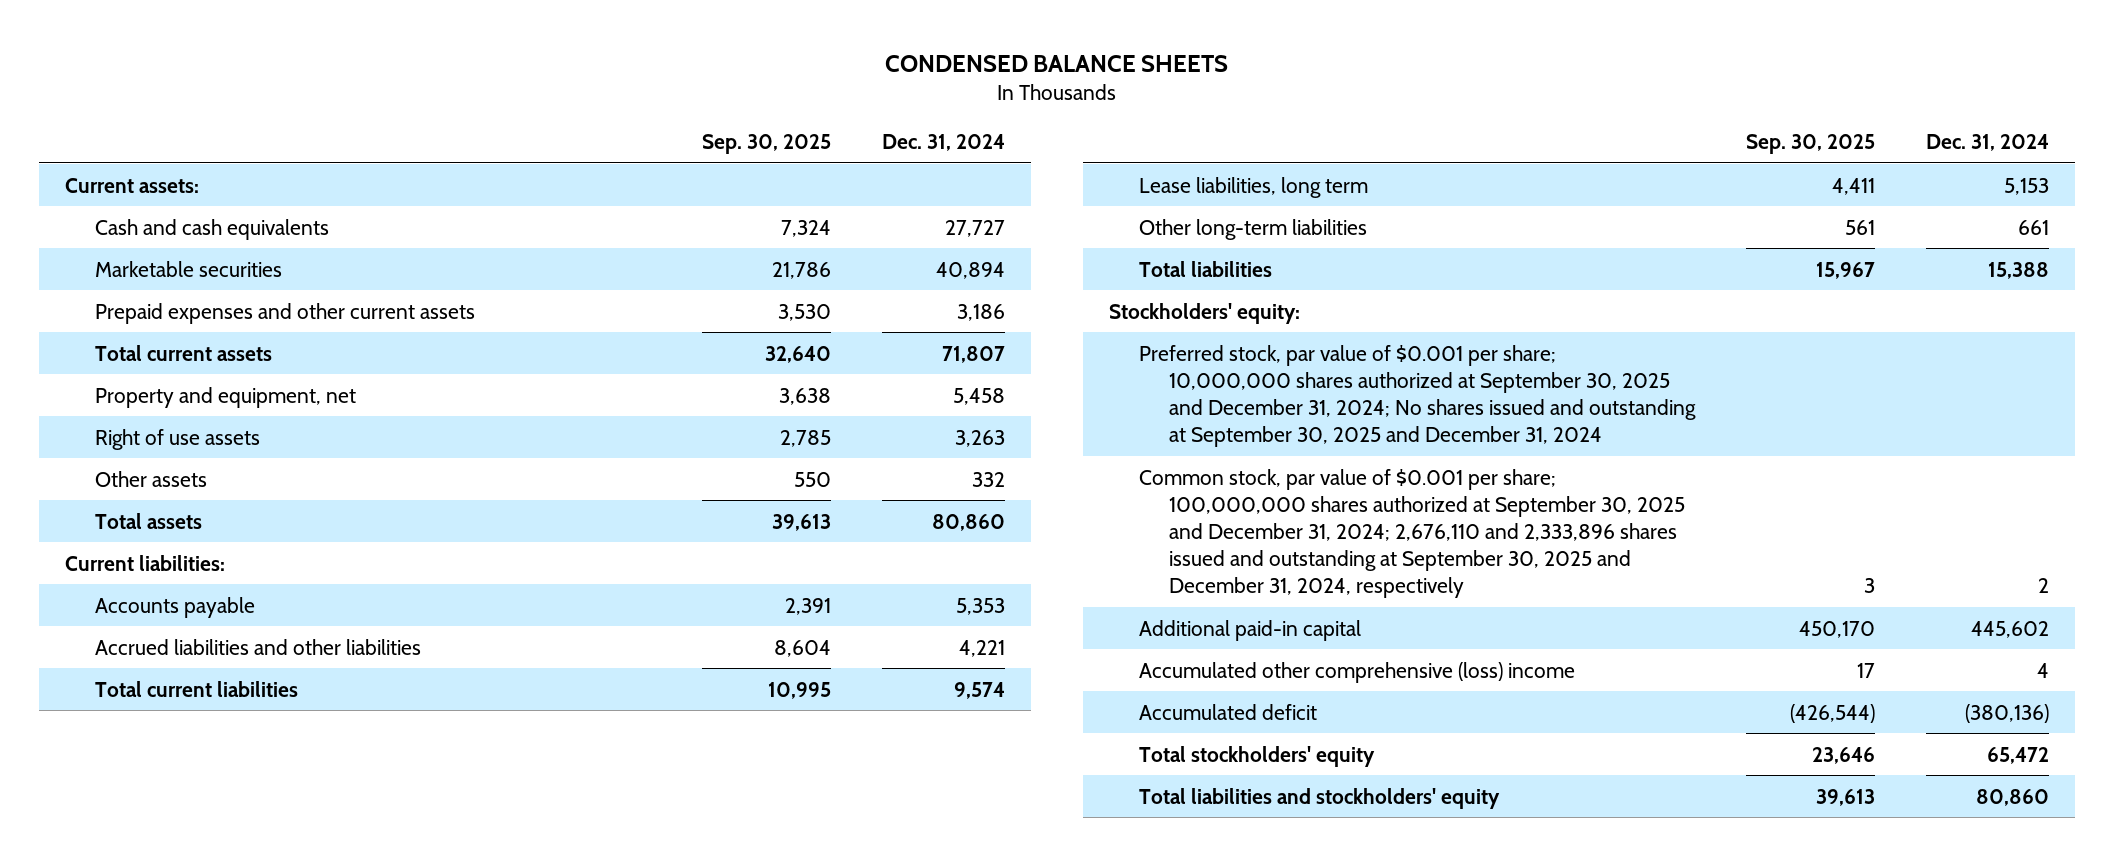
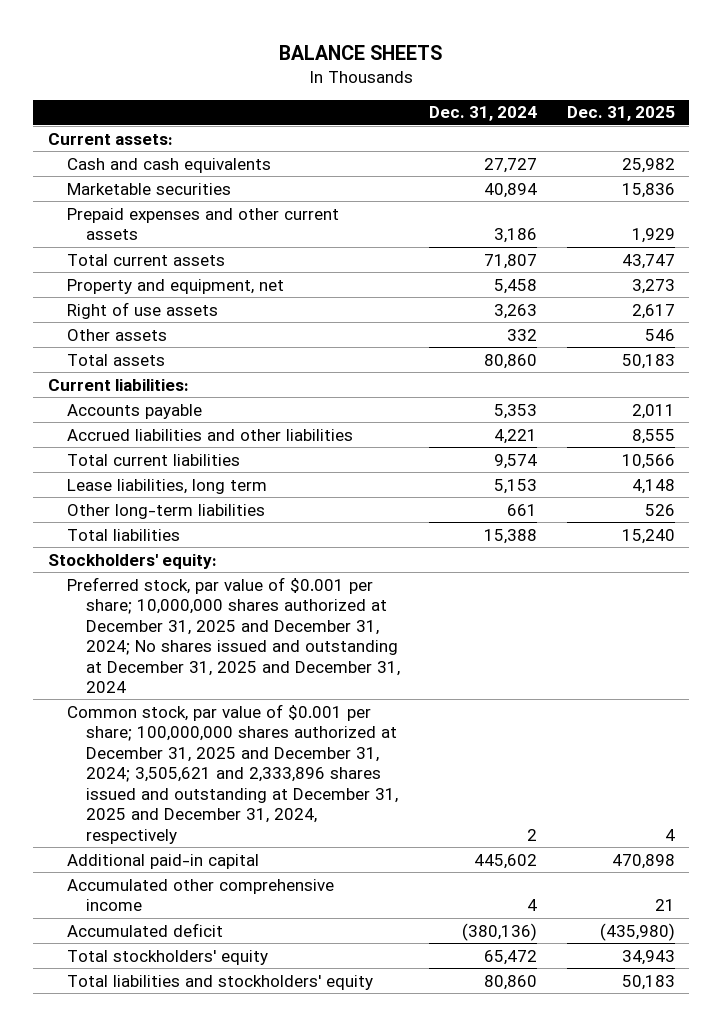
[885,54,1229,72] CONDENSED BALANCE SHEETS -> [279,44,443,60] BALANCE SHEETS
[702,133,832,154] Sep. 30, 2025 -> none
none -> [566,106,675,122] Dec. 31, 2025
[1138,344,1696,447] Preferred stock, par value of $0.001 per share; 10,000,000 shares authorized at September 30, 2025 and December 31, 2024; No shares issued and outstanding at September 30, 2025 and December 31, 2024 -> [66,576,400,694] Preferred stock, par value of $0.001 per share; 10,000,000 shares authorized at December 31, 2025 and December 31, 2024; No shares issued and outstanding at December 31, 2025 and December 31, 2024
[1138,468,1685,598] Common stock, par value of $0.001 per share; 100,000,000 shares authorized at September 30, 2025 and December 31, 2024; 2,676,110 and 2,333,896 shares issued and outstanding at September 30, 2025 and December 31, 2024, respectively -> [66,703,398,844] Common stock, par value of $0.001 per share; 100,000,000 shares authorized at December 31, 2025 and December 31, 2024; 3,505,621 and 2,333,896 shares issued and outstanding at December 31, 2025 and December 31, 2024, respectively
[1138,661,1575,683] Accumulated other comprehensive (loss) income -> [66,878,334,912] Accumulated other comprehensive income

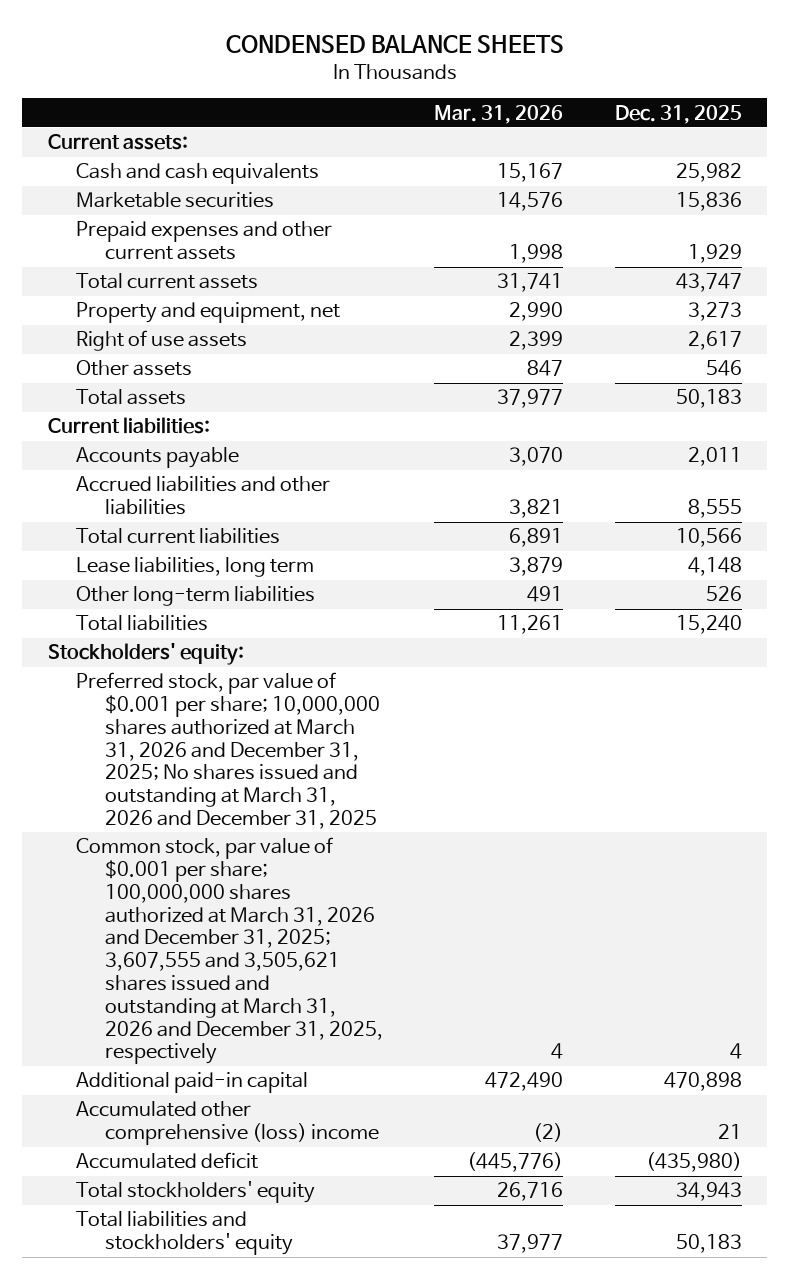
[279,44,443,60] BALANCE SHEETS -> [225,35,564,54] CONDENSED BALANCE SHEETS
[429,106,538,122] Dec. 31, 2024 -> none
none -> [434,104,564,124] Mar. 31, 2026
[66,576,400,694] Preferred stock, par value of $0.001 per share; 10,000,000 shares authorized at December 31, 2025 and December 31, 2024; No shares issued and outstanding at December 31, 2025 and December 31, 2024 -> [76,672,380,830] Preferred stock, par value of $0.001 per share; 10,000,000 shares authorized at March 31, 2026 and December 31, 2025; No shares issued and outstanding at March 31, 2026 and December 31, 2025
[66,703,398,844] Common stock, par value of $0.001 per share; 100,000,000 shares authorized at December 31, 2025 and December 31, 2024; 3,505,621 and 2,333,896 shares issued and outstanding at December 31, 2025 and December 31, 2024, respectively -> [76,837,383,1065] Common stock, par value of $0.001 per share; 100,000,000 shares authorized at March 31, 2026 and December 31, 2025; 3,607,555 and 3,505,621 shares issued and outstanding at March 31, 2026 and December 31, 2025, respectively
[66,878,334,912] Accumulated other comprehensive income -> [76,1101,379,1146] Accumulated other comprehensive (loss) income

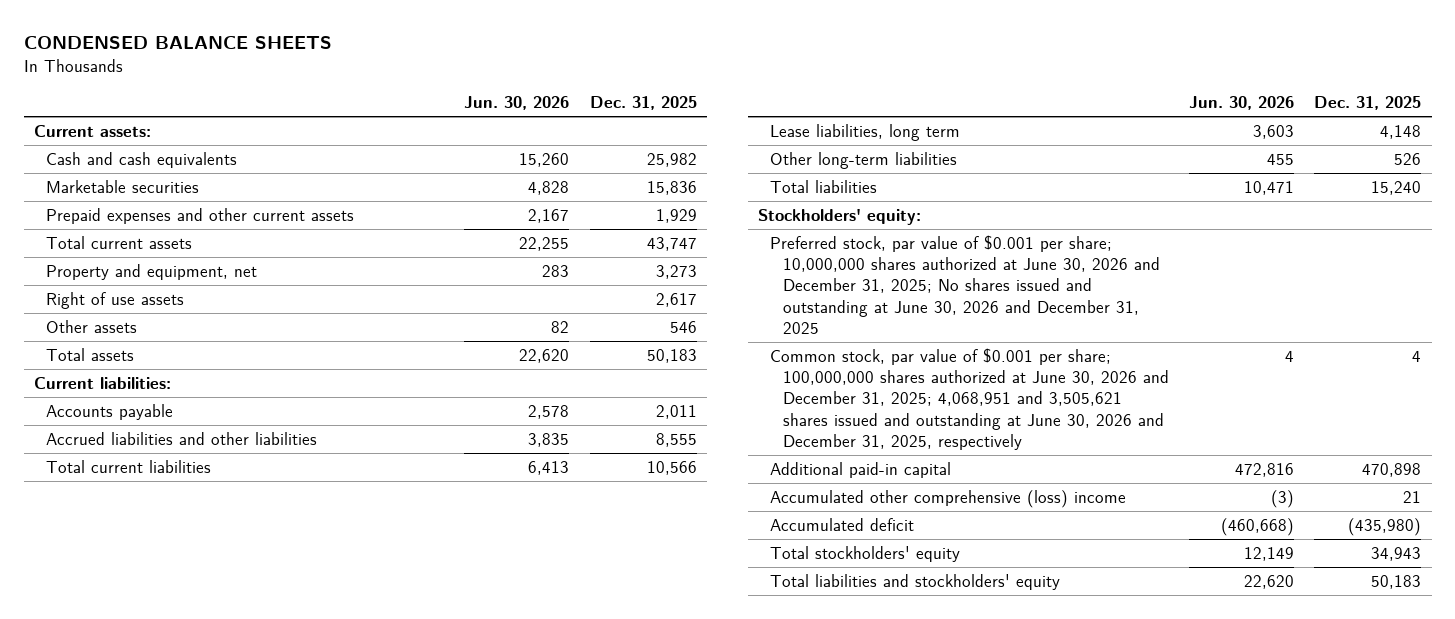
[434,104,564,124] Mar. 31, 2026 -> none
none -> [464,96,570,111] Jun. 30, 2026
[76,672,380,830] Preferred stock, par value of $0.001 per share; 10,000,000 shares authorized at March 31, 2026 and December 31, 2025; No shares issued and outstanding at March 31, 2026 and December 31, 2025 -> [770,234,1160,334] Preferred stock, par value of $0.001 per share; 10,000,000 shares authorized at June 30, 2026 and December 31, 2025; No shares issued and outstanding at June 30, 2026 and December 31, 2025
[76,837,383,1065] Common stock, par value of $0.001 per share; 100,000,000 shares authorized at March 31, 2026 and December 31, 2025; 3,607,555 and 3,505,621 shares issued and outstanding at March 31, 2026 and December 31, 2025, respectively -> [770,347,1169,450] Common stock, par value of $0.001 per share; 100,000,000 shares authorized at June 30, 2026 and December 31, 2025; 4,068,951 and 3,505,621 shares issued and outstanding at June 30, 2026 and December 31, 2025, respectively

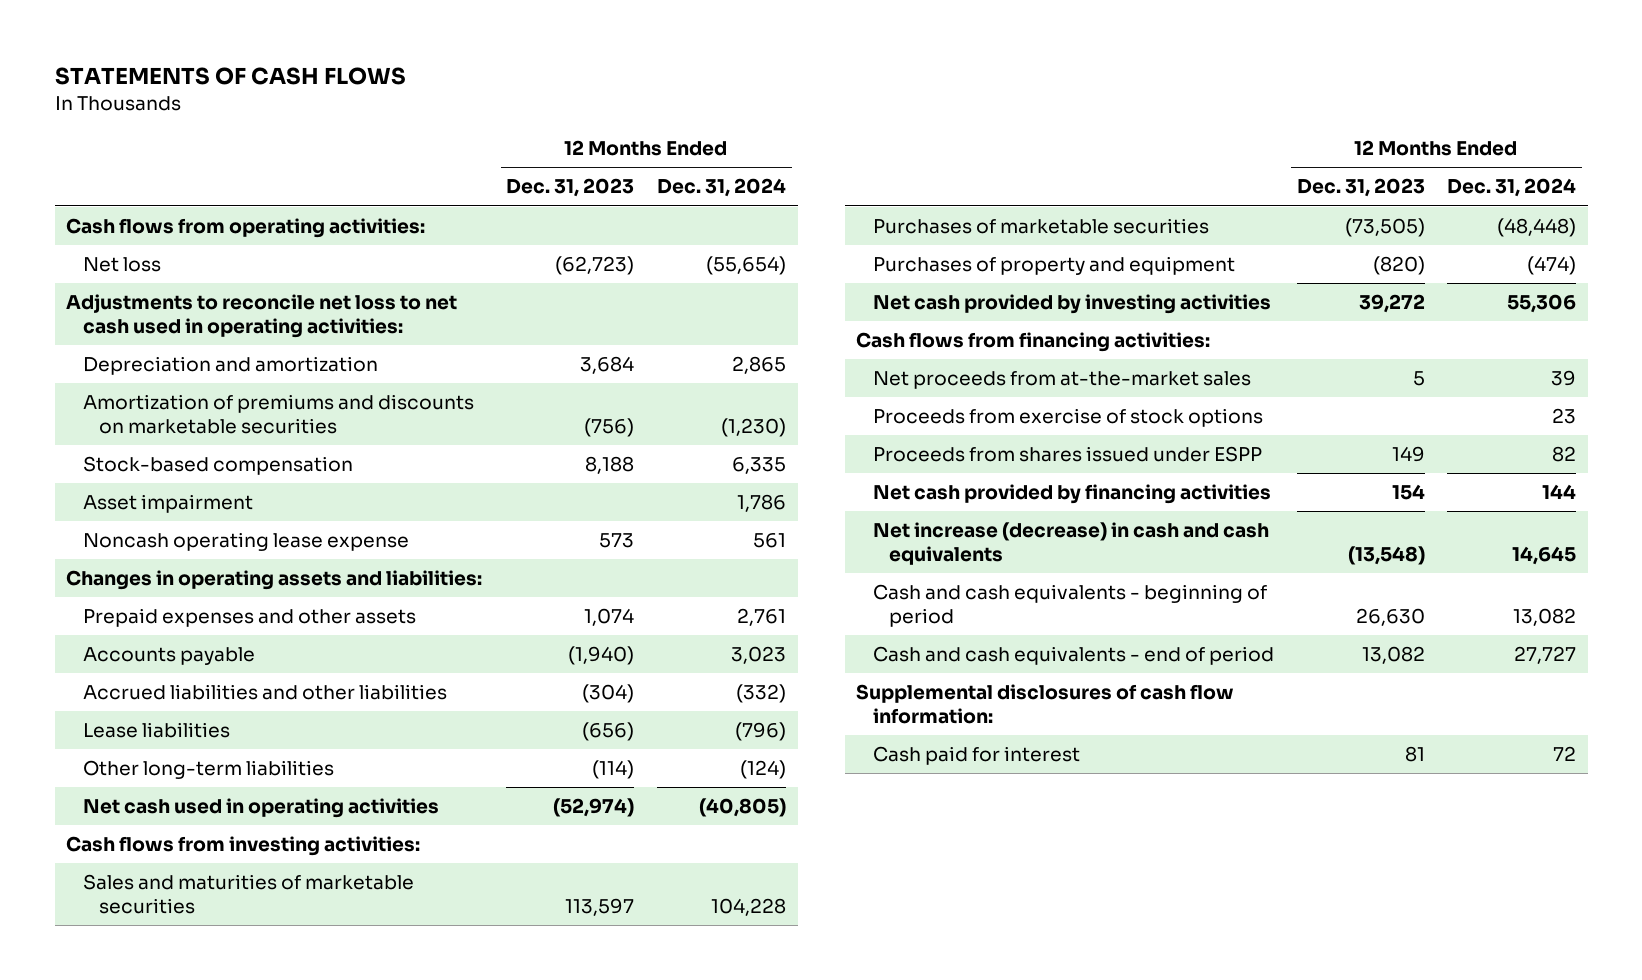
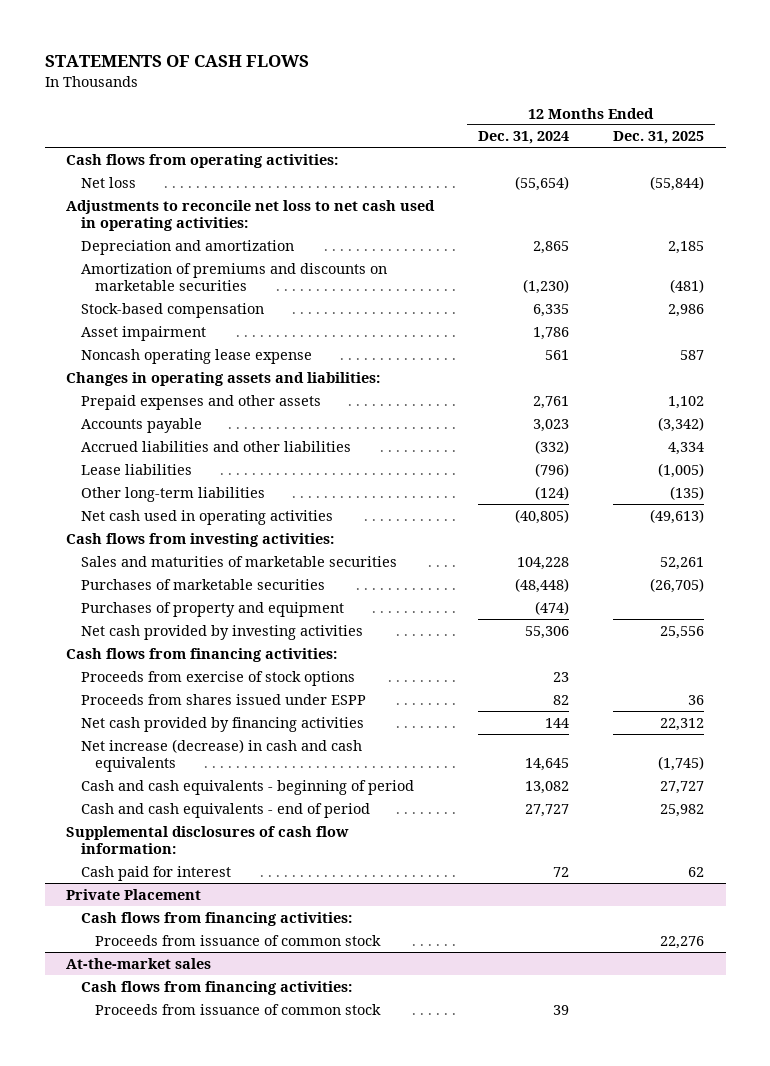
[506,178,635,198] Dec. 31, 2023 -> none
none -> [612,131,704,145] Dec. 31, 2025
[872,371,1251,390] Net proceeds from at-the-market sales -> none
none -> [66,888,202,900] Private Placement
none -> [80,911,352,926] Cash flows from financing activities:
none -> [94,934,381,946] Proceeds from issuance of common stock
none -> [66,957,212,969] At-the-market sales
none -> [80,980,352,995] Cash flows from financing activities:
none -> [94,1003,381,1015] Proceeds from issuance of common stock

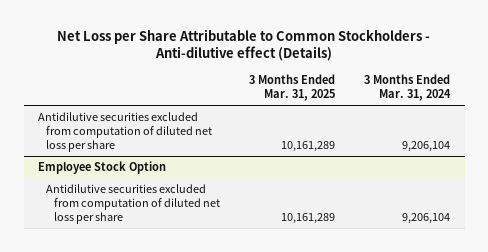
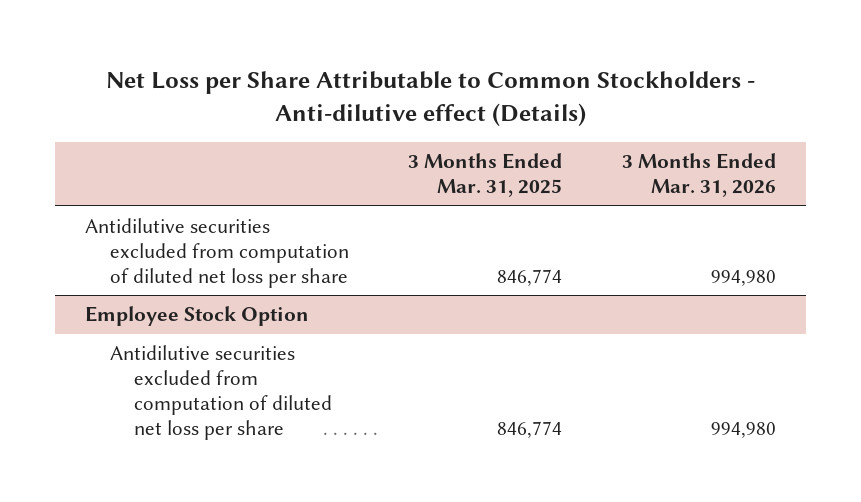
[364,74,452,102] 3 Months Ended Mar. 31, 2024 -> none
none -> [622,153,777,198] 3 Months Ended Mar. 31, 2026
[281,140,336,152] 10,161,289 -> [497,268,563,286] 846,774
[281,212,336,224] 10,161,289 -> [497,420,563,438] 846,774

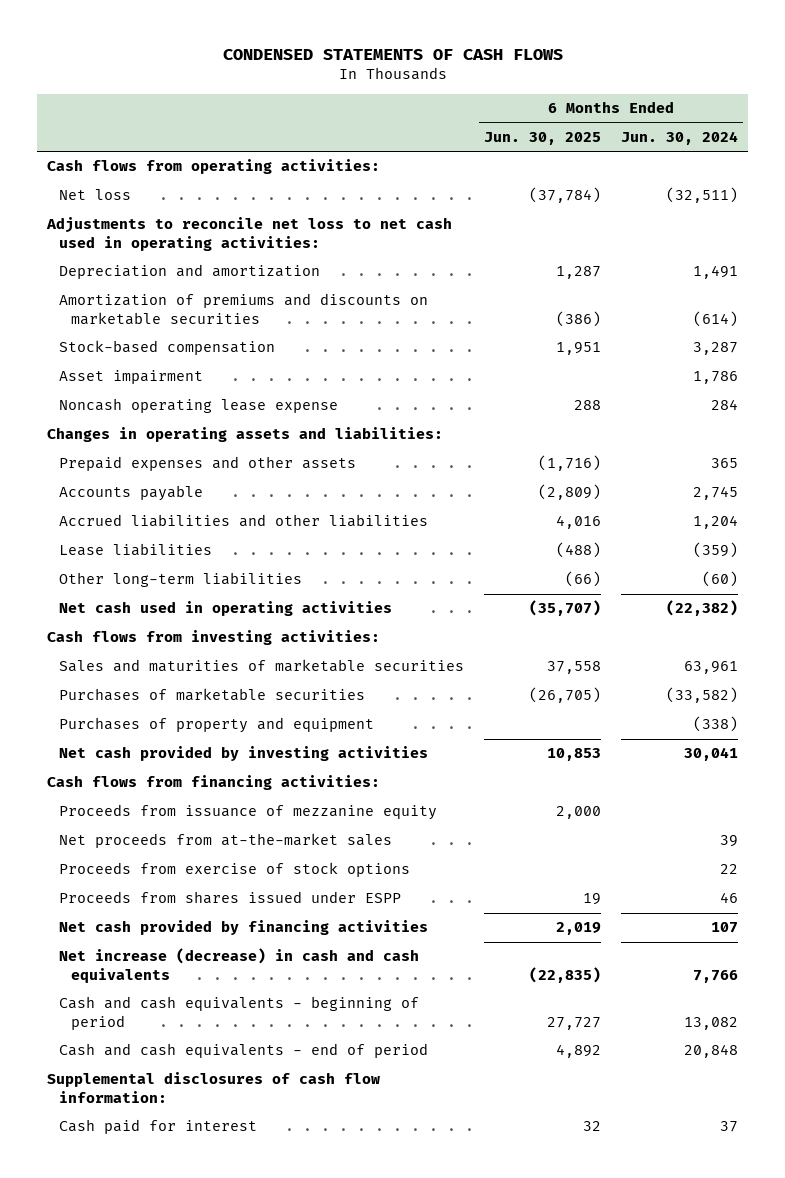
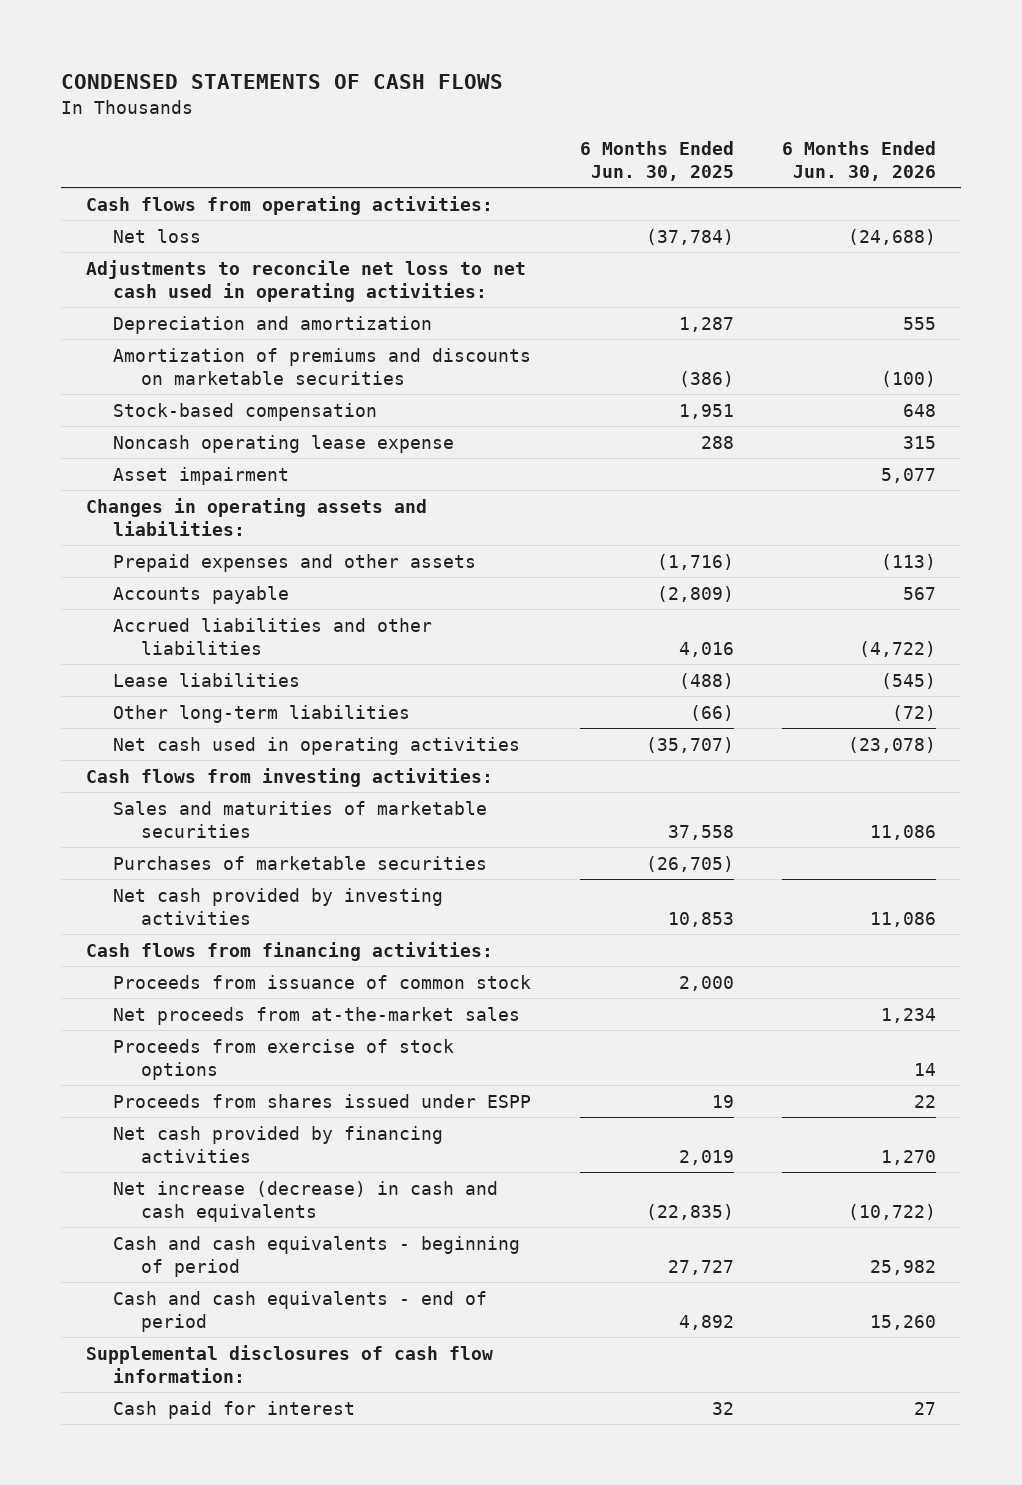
[620,130,738,145] Jun. 30, 2024 -> none
none -> [782,140,937,182] 6 Months Ended Jun. 30, 2026
[59,370,204,385] Asset impairment -> [113,466,290,485] Asset impairment
[59,717,375,734] Purchases of property and equipment -> none
[59,804,438,821] Proceeds from issuance of mezzanine equity -> [113,974,532,989] Proceeds from issuance of common stock

